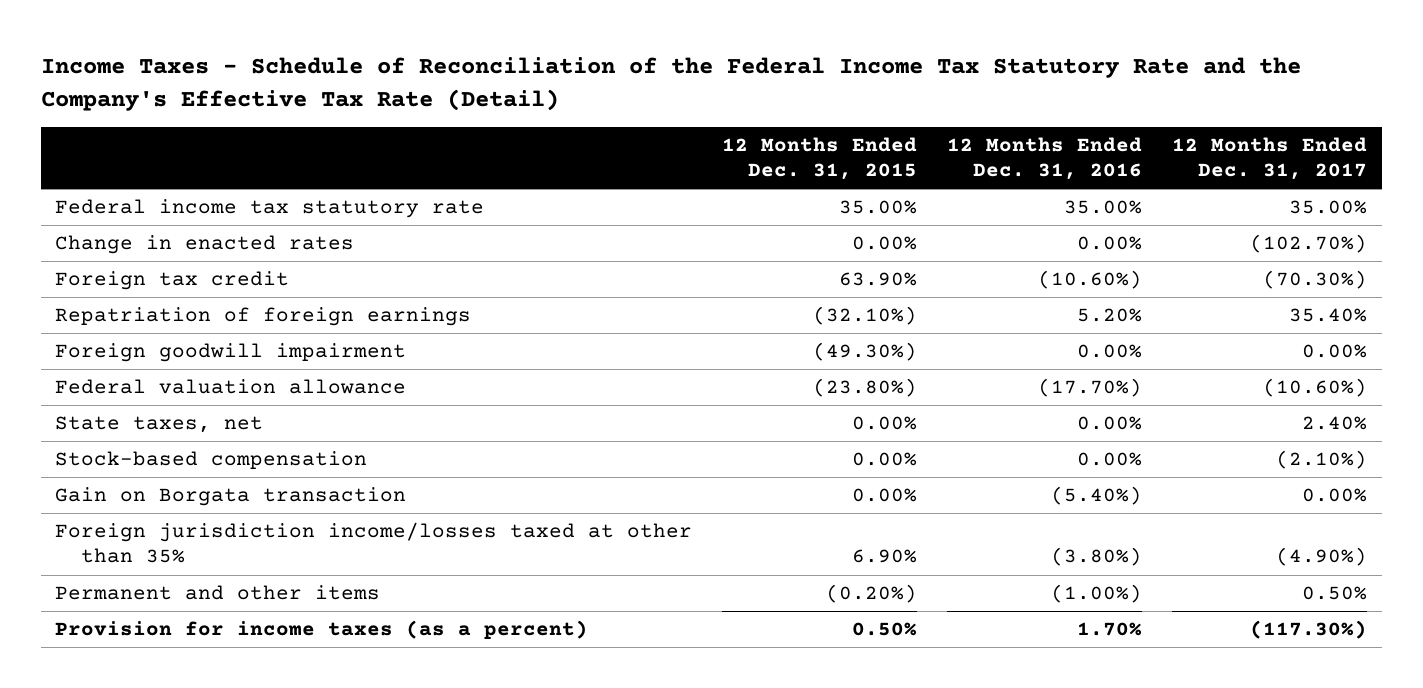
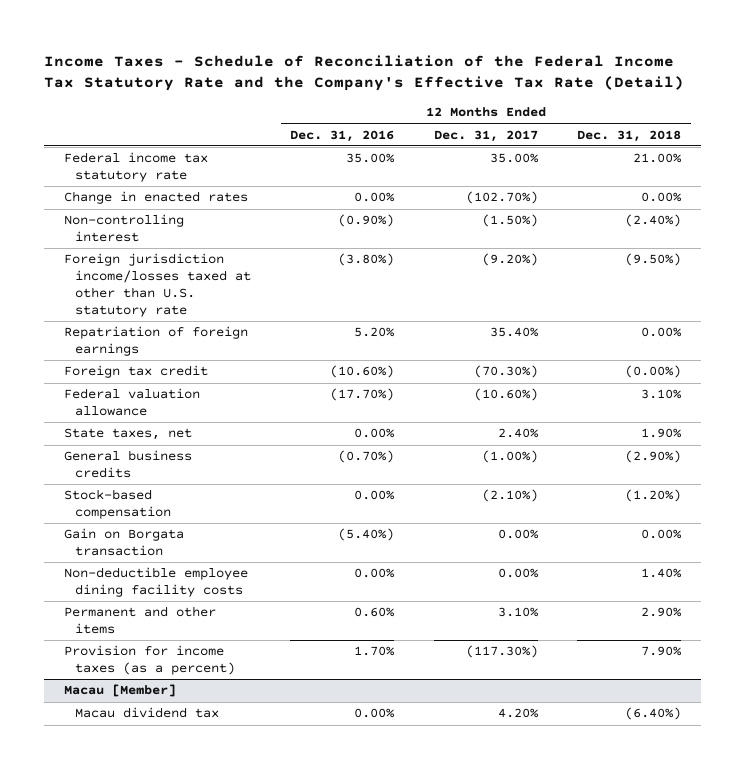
[722,136,918,180] 12 Months Ended Dec. 31, 2015 -> none
none -> [577,129,682,142] Dec. 31, 2018
none -> [63,214,184,243] Non-controlling interest
none -> [63,253,252,317] Foreign jurisdiction income/losses taxed at other than U.S. statutory rate
[55,343,407,363] Foreign goodwill impairment -> none
[55,271,290,291] Foreign tax credit -> [63,365,208,379] Foreign tax credit
none -> [63,450,192,479] General business credits
[55,522,693,564] Foreign jurisdiction income/losses taxed at other than 35% -> none
none -> [63,567,248,598] Non-deductible employee dining facility costs
[1051,584,1143,604] (1.00%) -> [354,607,396,618] 0.60%
[1302,586,1368,601] 0.50% -> [497,607,539,618] 3.10%
none -> [63,684,176,698] Macau [Member]
none -> [75,707,220,719] Macau dividend tax

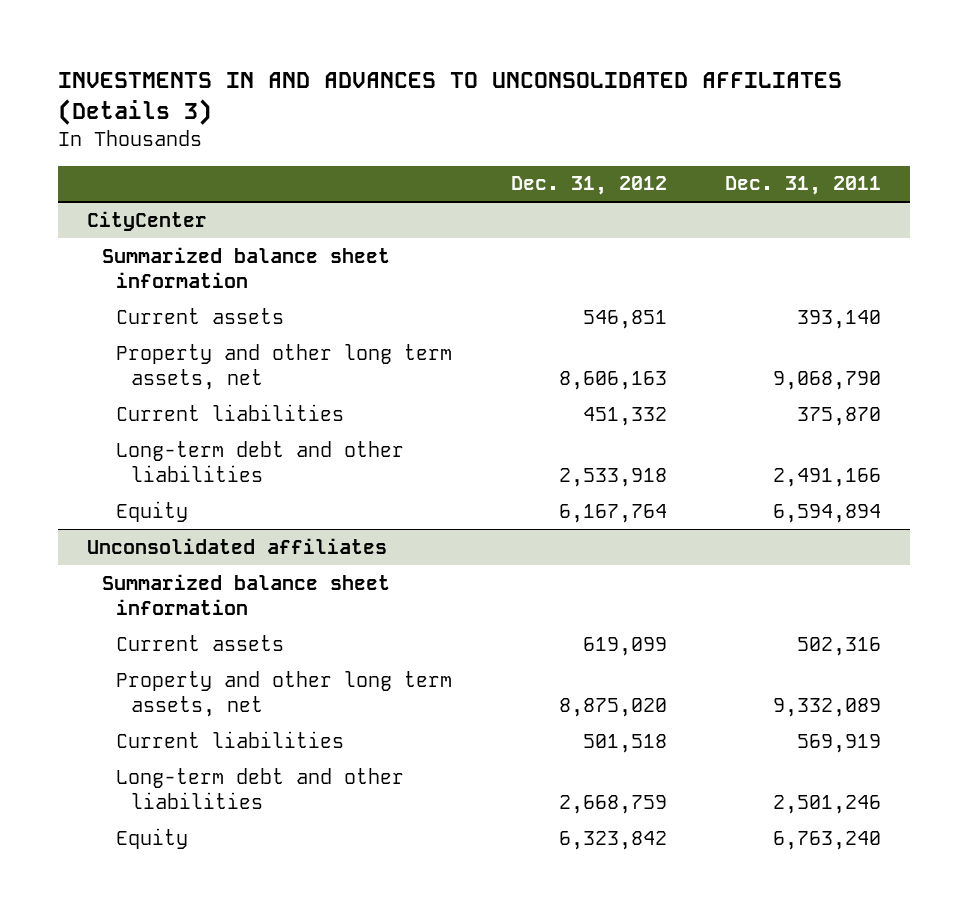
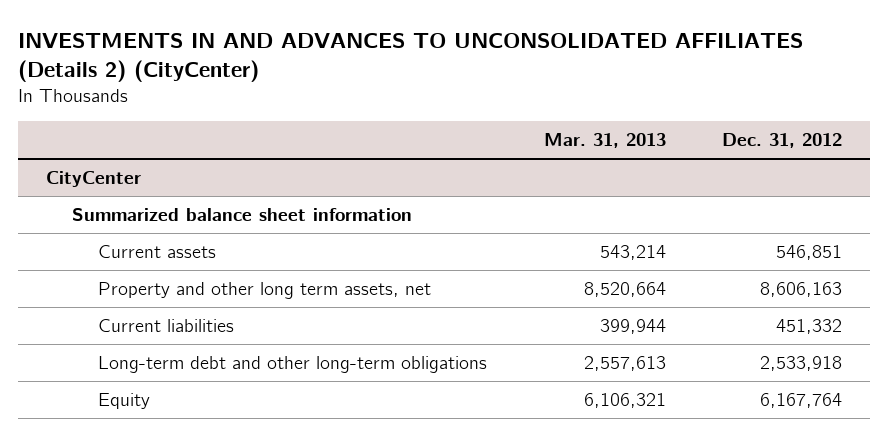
[57,72,842,126] INVESTMENTS IN AND ADVANCES TO UNCONSOLIDATED AFFILIATES (Details 3) -> [18,32,804,82] INVESTMENTS IN AND ADVANCES TO UNCONSOLIDATED AFFILIATES (Details 2) (CityCenter)
[725,176,882,196] Dec. 31, 2011 -> none
none -> [543,133,666,149] Mar. 31, 2013
[116,440,405,483] Long-term debt and other liabilities -> [98,356,488,374] Long-term debt and other long-term obligations
[86,537,387,554] Unconsolidated affiliates -> none
[101,573,390,616] Summarized balance sheet information -> none
[116,634,285,651] Current assets -> none
[116,670,453,718] Property and other long term assets, net -> none
[116,730,345,748] Current liabilities -> none
[116,767,405,810] Long-term debt and other liabilities -> none
[116,827,189,849] Equity -> none

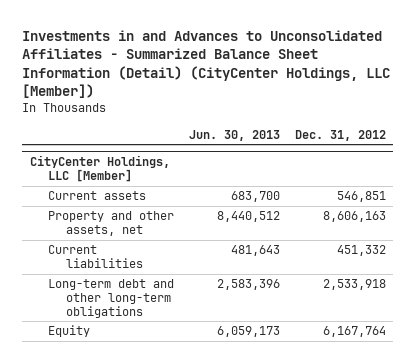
[18,32,804,82] INVESTMENTS IN AND ADVANCES TO UNCONSOLIDATED AFFILIATES (Details 2) (CityCenter) -> [22,29,391,99] Investments in and Advances to Unconsolidated Affiliates - Summarized Balance Sheet Information (Detail) (CityCenter Holdings, LLC [Member])
[543,133,666,149] Mar. 31, 2013 -> none
none -> [189,129,281,141] Jun. 30, 2013
[46,171,142,188] CityCenter -> none
[72,208,413,222] Summarized balance sheet information -> none
none -> [29,155,170,182] CityCenter Holdings, LLC [Member]
[98,282,432,300] Property and other long term assets, net -> [48,211,175,237] Property and other assets, net

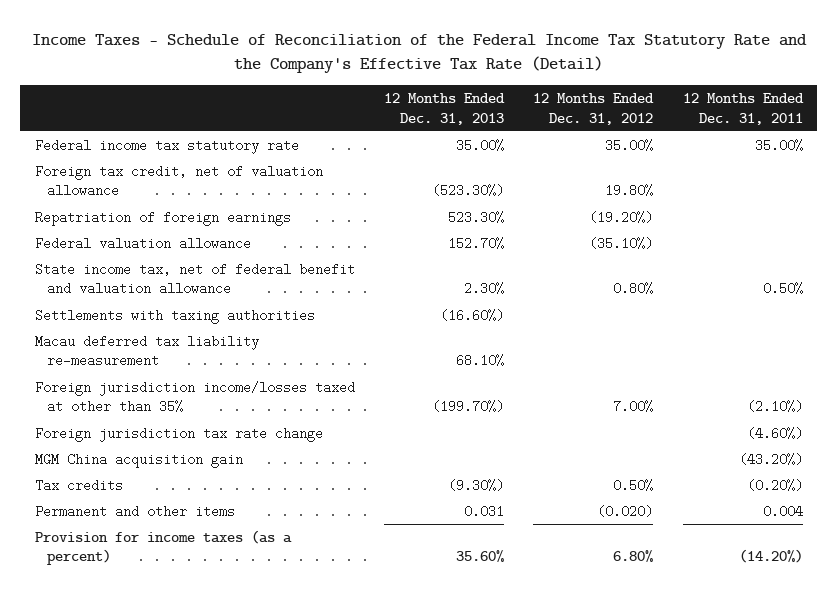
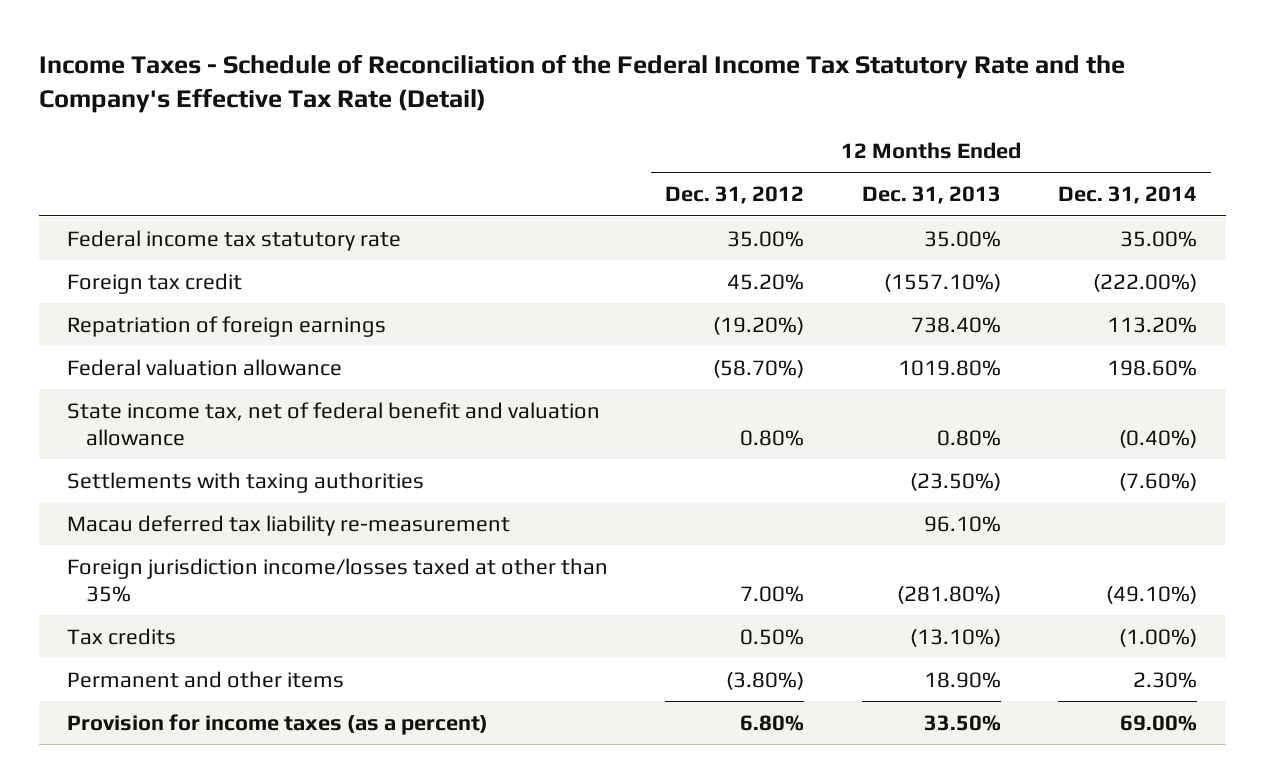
[682,93,804,125] 12 Months Ended Dec. 31, 2011 -> none
none -> [1057,186,1197,205] Dec. 31, 2014
[34,426,323,442] Foreign jurisdiction tax rate change -> none
[34,452,243,468] MGM China acquisition gain -> none
[34,164,323,198] Foreign tax credit, net of valuation allowance -> [67,272,243,294] Foreign tax credit
[432,184,505,198] (523.30%) -> [883,273,1001,292] (1557.10%)
[605,184,654,198] 19.80% -> [727,273,805,290] 45.20%
[448,210,505,224] 523.30% -> [910,316,1001,333] 738.40%
[448,236,505,250] 152.70% -> [897,359,1001,376] 1019.80%
[589,236,654,250] (35.10%) -> [713,359,805,378] (58.70%)
[464,282,505,296] 2.30% -> [936,429,1001,446] 0.80%
[440,308,505,322] (16.60%) -> [909,472,1001,491] (23.50%)
[456,354,505,368] 68.10% -> [923,515,1001,532] 96.10%
[432,400,505,414] (199.70%) -> [896,585,1001,604] (281.80%)
[448,478,505,492] (9.30%) -> [909,628,1001,647] (13.10%)
[464,504,505,518] 0.031 -> [923,671,1001,688] 18.90%
[597,504,654,518] (0.020) -> [726,671,805,690] (3.80%)
[456,550,505,563] 35.60% -> [923,714,1001,731] 33.50%

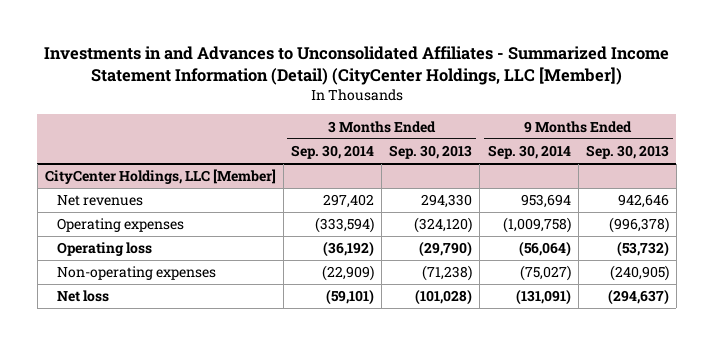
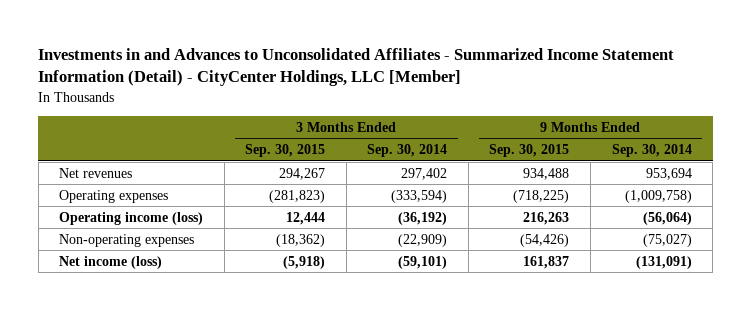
[43,46,669,86] Investments in and Advances to Unconsolidated Affiliates - Summarized Income Statement Information (Detail) (CityCenter Holdings, LLC [Member]) -> [38,48,675,87] Investments in and Advances to Unconsolidated Affiliates - Summarized Income Statement Information (Detail) - CityCenter Holdings, LLC [Member]
[389,145,473,160] Sep. 30, 2013 -> none
[585,145,669,160] Sep. 30, 2013 -> none
none -> [245,143,326,157] Sep. 30, 2015
none -> [489,143,570,157] Sep. 30, 2015
[44,169,276,185] CityCenter Holdings, LLC [Member] -> none
[56,242,152,257] Operating loss -> [59,211,204,225] Operating income (loss)
[56,290,109,303] Net loss -> [59,255,163,269] Net income (loss)

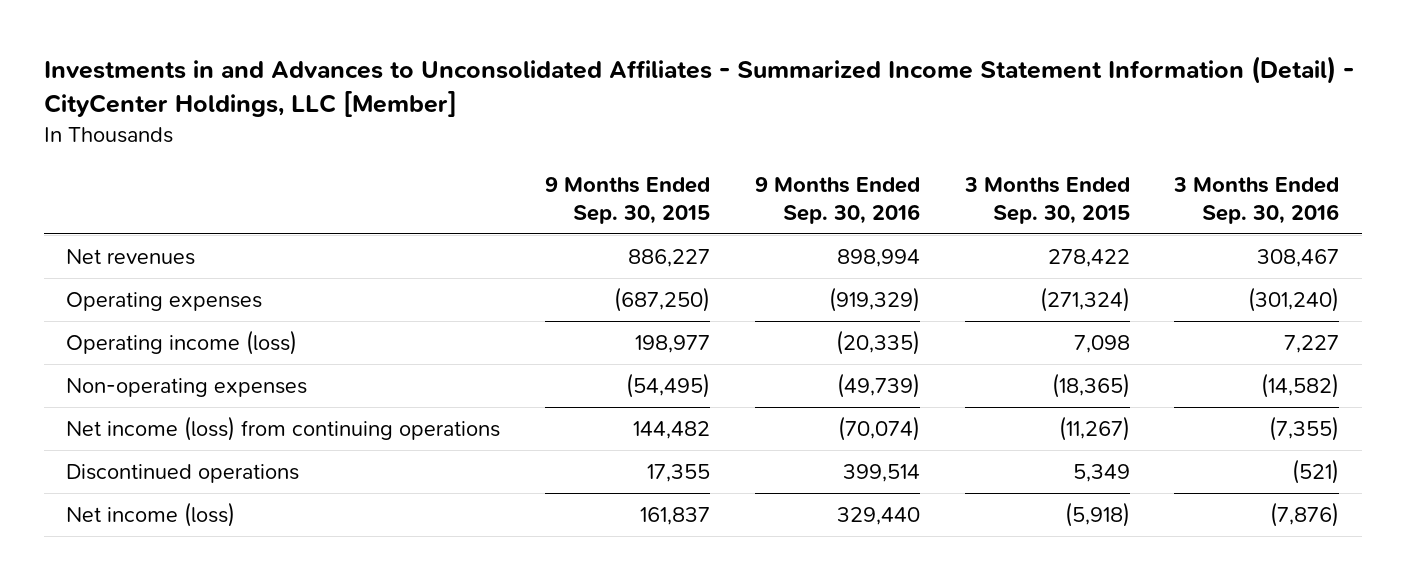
[367,143,448,157] Sep. 30, 2014 -> none
[611,143,692,157] Sep. 30, 2014 -> none
none -> [754,177,920,224] 9 Months Ended Sep. 30, 2016
none -> [1173,177,1340,224] 3 Months Ended Sep. 30, 2016
[279,167,326,180] 294,267 -> [1047,249,1130,268] 278,422
[523,167,570,180] 934,488 -> [628,249,711,268] 886,227
[269,189,326,203] (281,823) -> [1039,287,1130,313] (271,324)
[513,189,570,203] (718,225) -> [614,287,711,313] (687,250)
[286,211,326,225] 12,444 -> [1073,335,1130,354] 7,098
[523,211,570,225] 216,263 -> [635,335,711,354] 198,977
[276,233,326,247] (18,362) -> [1051,373,1130,399] (18,365)
[520,233,570,247] (54,426) -> [626,373,711,399] (54,495)
none -> [66,416,501,442] Net income (loss) from continuing operations
none -> [66,464,300,484] Discontinued operations

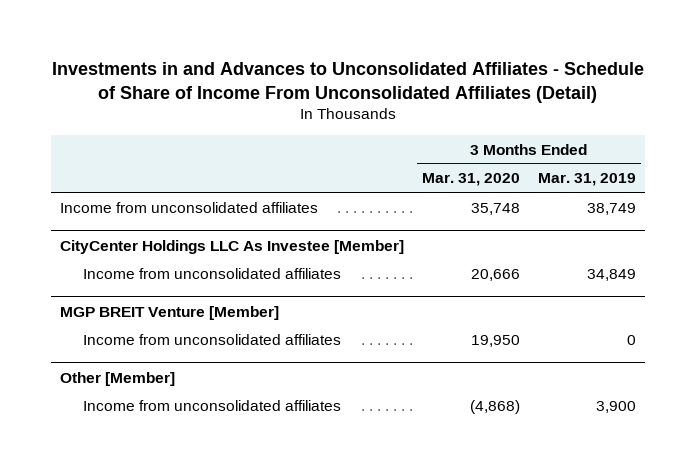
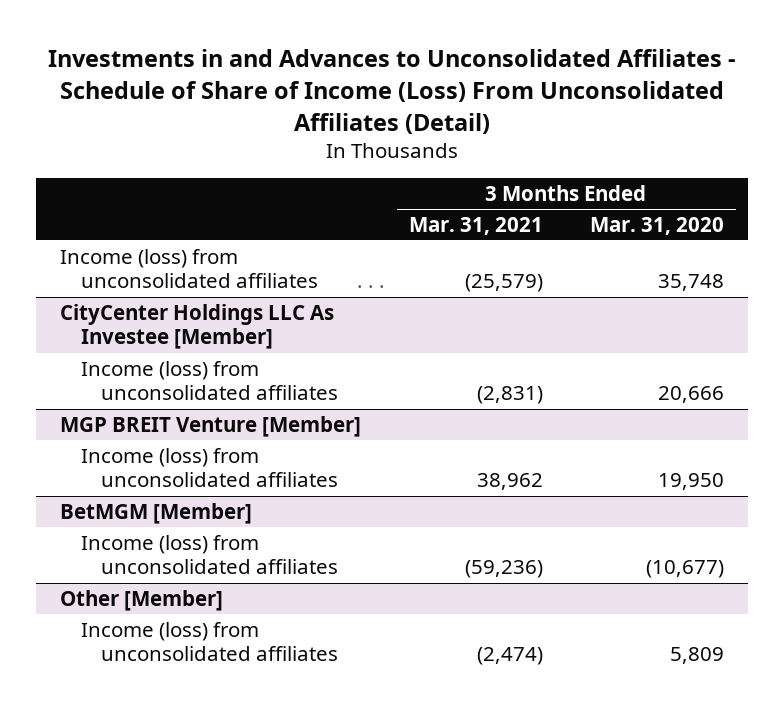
[51,61,644,103] Investments in and Advances to Unconsolidated Affiliates - Schedule of Share of Income From Unconsolidated Affiliates (Detail) -> [48,49,737,134] Investments in and Advances to Unconsolidated Affiliates - Schedule of Share of Income (Loss) From Unconsolidated Affiliates (Detail)
[538,173,637,187] Mar. 31, 2019 -> none
none -> [408,216,543,235] Mar. 31, 2021
[59,201,318,213] Income from unconsolidated affiliates -> [59,248,318,289] Income (loss) from unconsolidated affiliates
[83,267,342,279] Income from unconsolidated affiliates -> [80,360,339,401] Income (loss) from unconsolidated affiliates
[83,333,342,345] Income from unconsolidated affiliates -> [80,447,339,488] Income (loss) from unconsolidated affiliates
none -> [59,502,252,524] BetMGM [Member]
none -> [80,534,339,575] Income (loss) from unconsolidated affiliates
[83,399,342,411] Income from unconsolidated affiliates -> [80,621,339,662] Income (loss) from unconsolidated affiliates
[469,399,520,414] (4,868) -> [670,647,725,665] 5,809

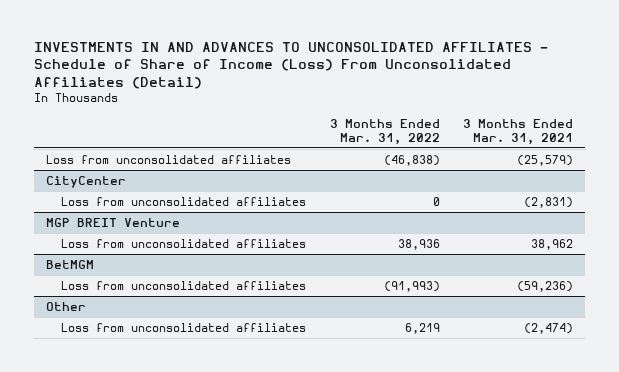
[48,49,737,134] Investments in and Advances to Unconsolidated Affiliates - Schedule of Share of Income (Loss) From Unconsolidated Affiliates (Detail) -> [34,41,549,89] INVESTMENTS IN AND ADVANCES TO UNCONSOLIDATED AFFILIATES - Schedule of Share of Income (Loss) From Unconsolidated Affiliates (Detail)
[590,216,725,235] Mar. 31, 2020 -> none
none -> [329,119,440,145] 3 Months Ended Mar. 31, 2022
[59,248,318,289] Income (loss) from unconsolidated affiliates -> [46,154,292,164] Loss from unconsolidated affiliates
[59,303,334,350] CityCenter Holdings LLC As Investee [Member] -> [46,175,127,188] CityCenter
[80,360,339,401] Income (loss) from unconsolidated affiliates -> [61,196,307,206] Loss from unconsolidated affiliates
[59,415,361,437] MGP BREIT Venture [Member] -> [46,217,181,227] MGP BREIT Venture
[80,447,339,488] Income (loss) from unconsolidated affiliates -> [61,238,307,248] Loss from unconsolidated affiliates
[59,502,252,524] BetMGM [Member] -> [46,259,95,269] BetMGM
[80,534,339,575] Income (loss) from unconsolidated affiliates -> [61,280,307,290] Loss from unconsolidated affiliates
[59,589,223,611] Other [Member] -> [46,301,87,311] Other
[80,621,339,662] Income (loss) from unconsolidated affiliates -> [61,322,307,332] Loss from unconsolidated affiliates

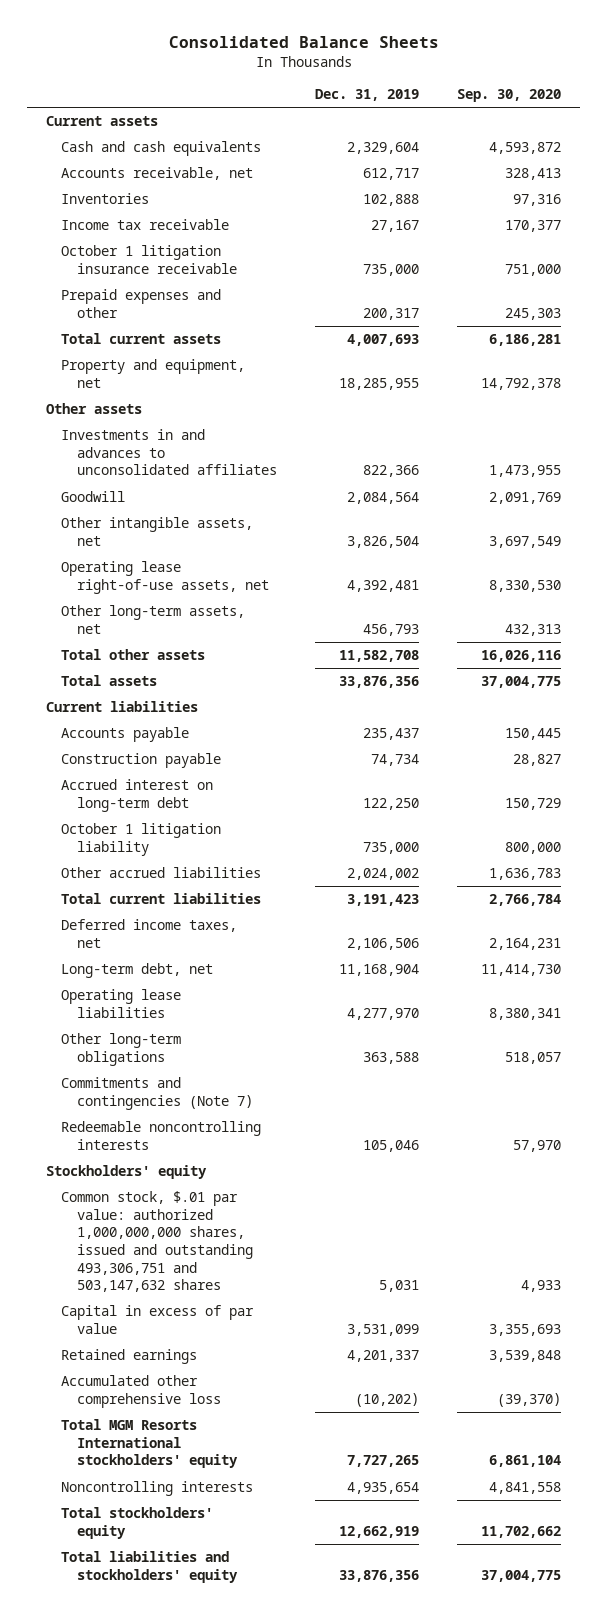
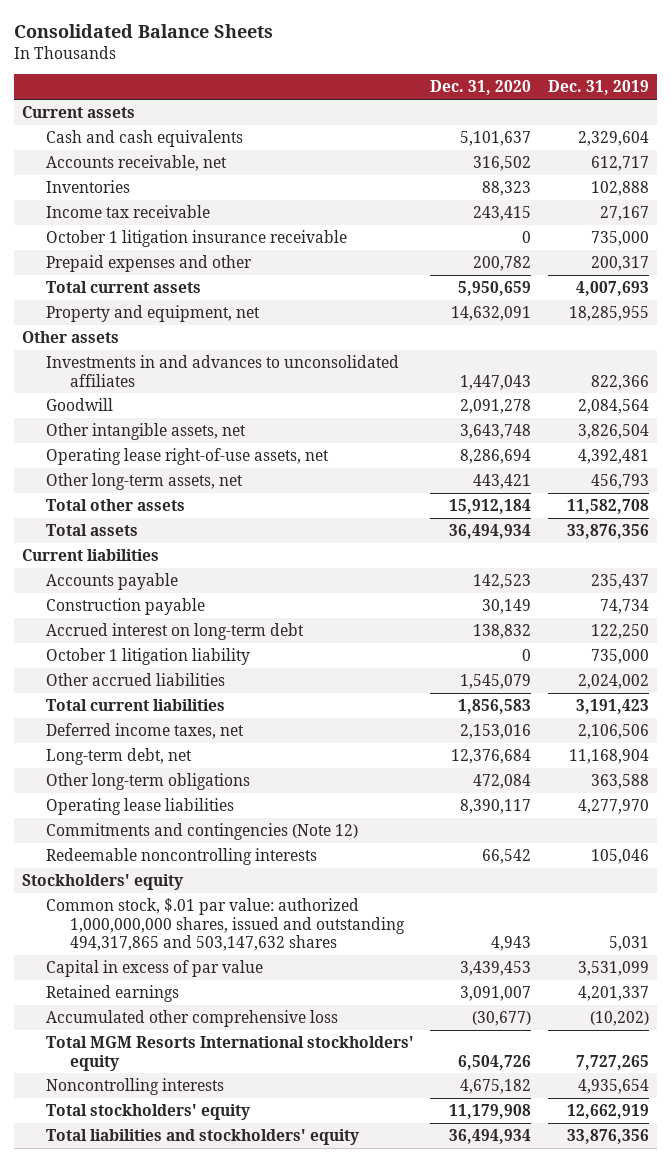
[457,89,562,103] Sep. 30, 2020 -> none
none -> [430,80,532,96] Dec. 31, 2020
[61,989,182,1018] Operating lease liabilities -> [46,797,235,815] Operating lease liabilities
[61,1077,254,1110] Commitments and contingencies (Note 7) -> [46,822,359,840] Commitments and contingencies (Note 12)
[61,1191,254,1293] Common stock, $.01 par value: authorized 1,000,000,000 shares, issued and outstanding 493,306,751 and 503,147,632 shares -> [46,897,406,952] Common stock, $.01 par value: authorized 1,000,000,000 shares, issued and outstanding 494,317,865 and 503,147,632 shares

